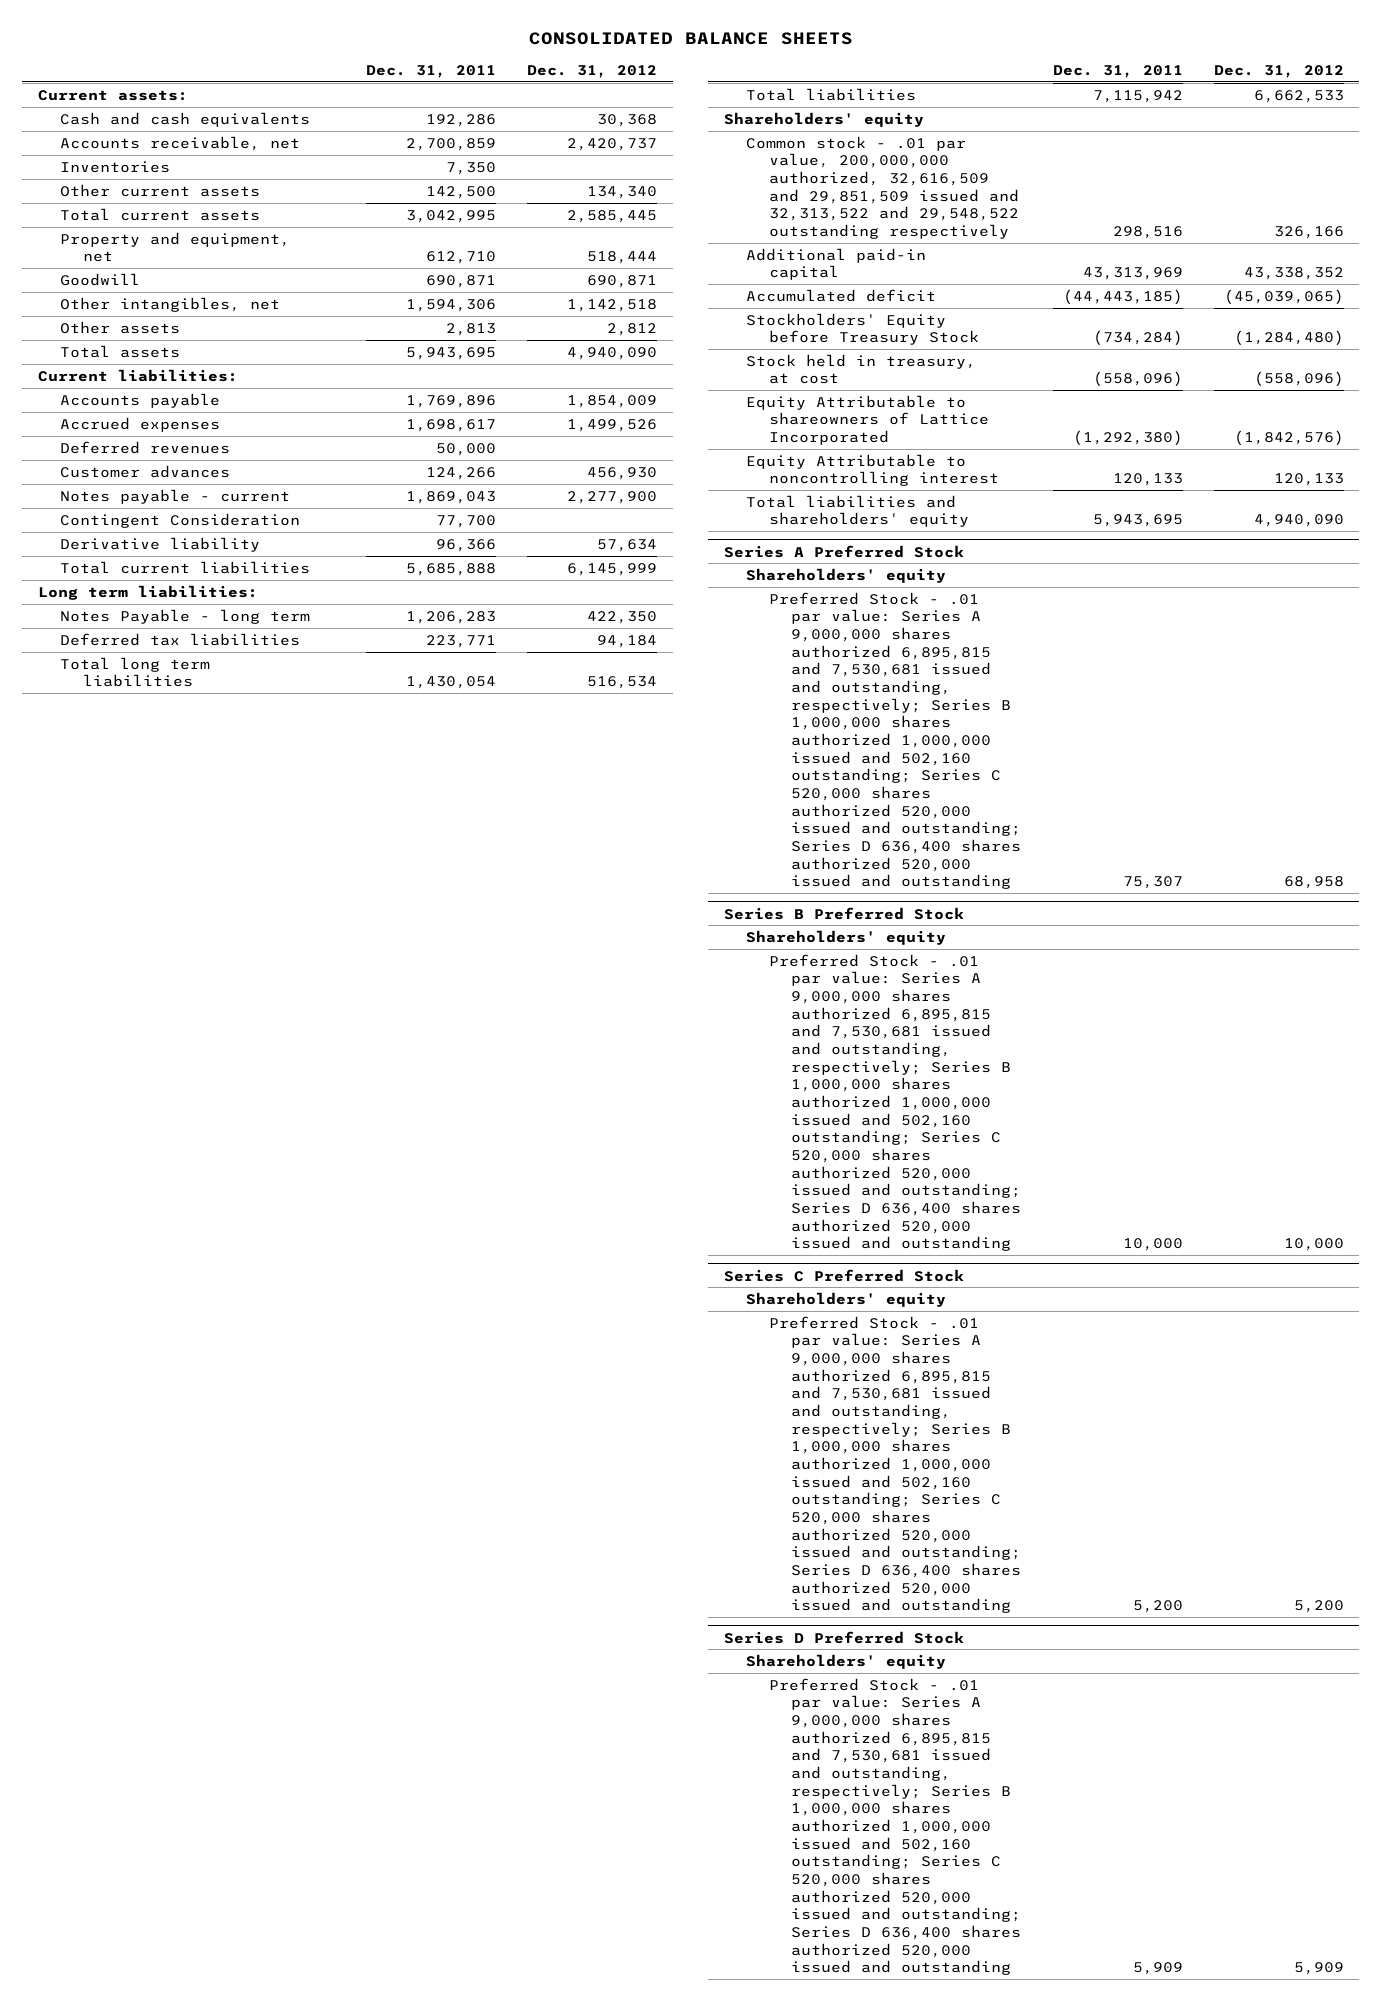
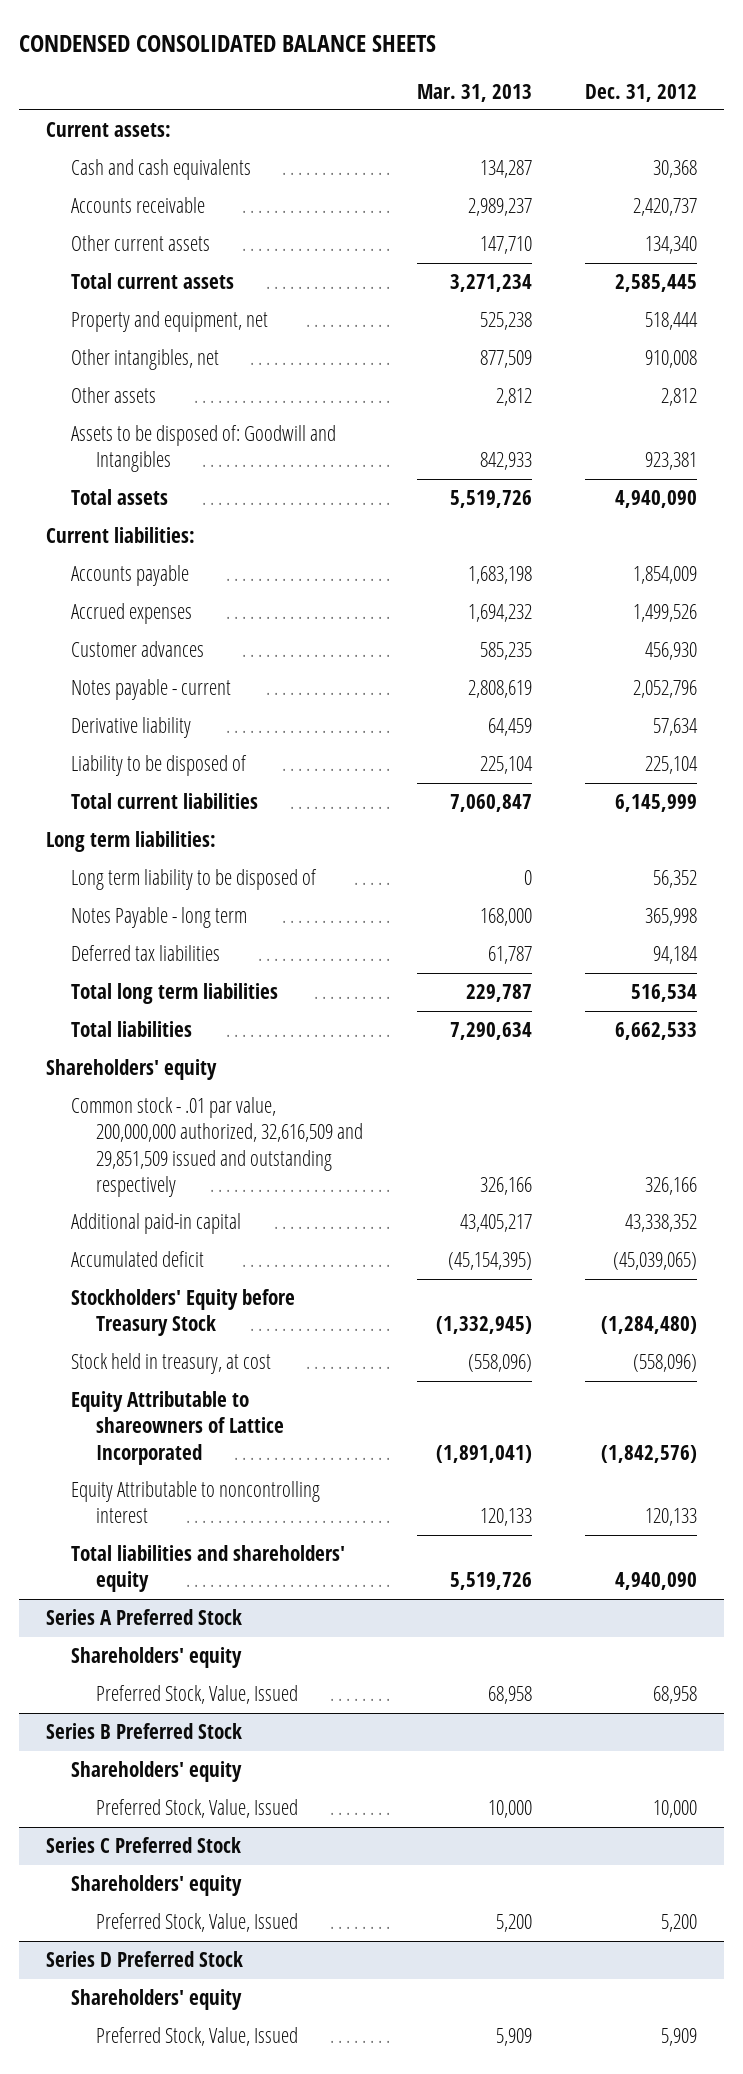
[528,32,853,46] CONSOLIDATED BALANCE SHEETS -> [19,34,437,52] CONDENSED CONSOLIDATED BALANCE SHEETS
[366,65,497,79] Dec. 31, 2011 -> none
none -> [416,83,532,102] Mar. 31, 2013
[60,160,171,173] Inventories -> none
[60,135,301,151] Accounts receivable, net -> [71,197,206,214] Accounts receivable
[60,272,141,286] Goodwill -> none
[567,298,658,312] 1,142,518 -> [645,350,698,369] 910,008
none -> [71,425,337,473] Assets to be disposed of: Goodwill and Intangibles
[60,440,231,454] Deferred revenues -> none
[60,512,301,528] Contingent Consideration -> none
[567,490,658,504] 2,277,900 -> [633,680,698,699] 2,052,796
none -> [71,755,248,777] Liability to be disposed of
none -> [71,869,318,891] Long term liability to be disposed of
[587,610,658,624] 422,350 -> [645,908,698,927] 365,998
[746,135,1019,240] Common stock - .01 par value, 200,000,000 authorized, 32,616,509 and 29,851,509 issued and 32,313,522 and 29,548,522 outstanding respectively -> [71,1097,364,1197] Common stock - .01 par value, 200,000,000 authorized, 32,616,509 and 29,851,509 issued and outstanding respectively
[768,591,1022,890] Preferred Stock - .01 par value: Series A 9,000,000 shares authorized 6,895,815 and 7,530,681 issued and outstanding, respectively; Series B 1,000,000 shares authorized 1,000,000 issued and 502,160 outstanding; Series C 520,000 shares authorized 520,000 issued and outstanding; Series D 636,400 shares authorized 520,000 issued and outstanding -> [96,1685,299,1705] Preferred Stock, Value, Issued
[768,953,1022,1252] Preferred Stock - .01 par value: Series A 9,000,000 shares authorized 6,895,815 and 7,530,681 issued and outstanding, respectively; Series B 1,000,000 shares authorized 1,000,000 issued and 502,160 outstanding; Series C 520,000 shares authorized 520,000 issued and outstanding; Series D 636,400 shares authorized 520,000 issued and outstanding -> [96,1799,299,1819] Preferred Stock, Value, Issued
[768,1315,1022,1614] Preferred Stock - .01 par value: Series A 9,000,000 shares authorized 6,895,815 and 7,530,681 issued and outstanding, respectively; Series B 1,000,000 shares authorized 1,000,000 issued and 502,160 outstanding; Series C 520,000 shares authorized 520,000 issued and outstanding; Series D 636,400 shares authorized 520,000 issued and outstanding -> [96,1913,299,1933] Preferred Stock, Value, Issued
[768,1677,1022,1976] Preferred Stock - .01 par value: Series A 9,000,000 shares authorized 6,895,815 and 7,530,681 issued and outstanding, respectively; Series B 1,000,000 shares authorized 1,000,000 issued and 502,160 outstanding; Series C 520,000 shares authorized 520,000 issued and outstanding; Series D 636,400 shares authorized 520,000 issued and outstanding -> [96,2027,299,2047] Preferred Stock, Value, Issued

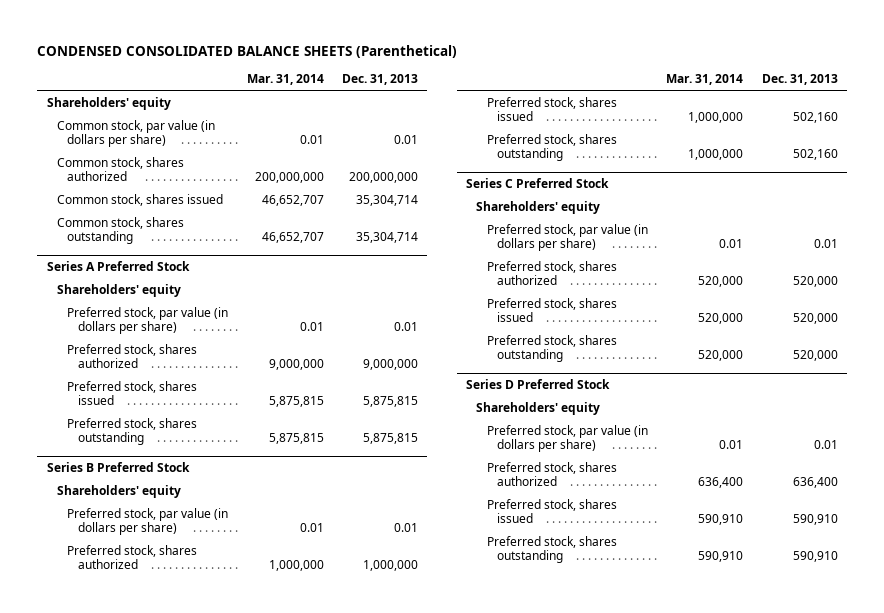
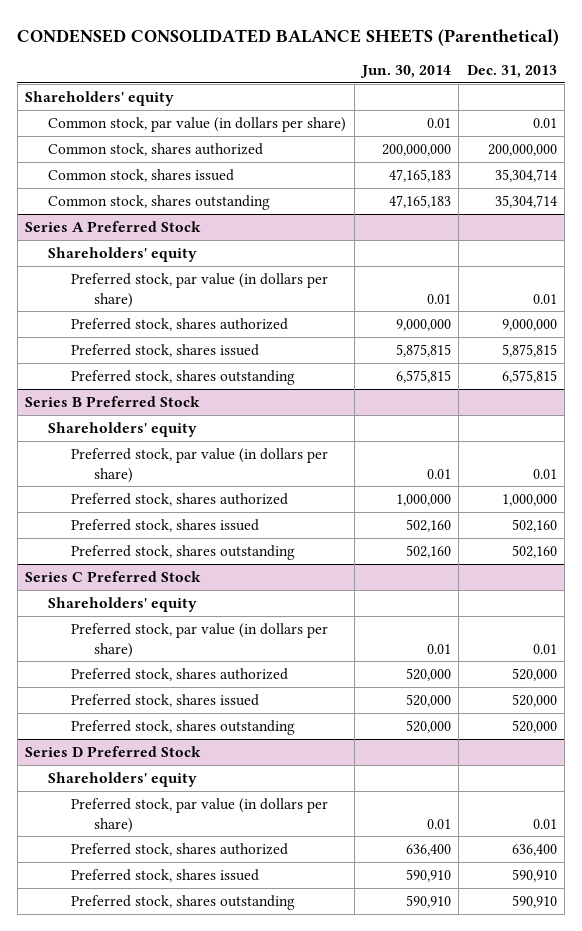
[246,74,324,86] Mar. 31, 2014 -> none
none -> [360,65,452,79] Jun. 30, 2014
[363,432,419,444] 5,875,815 -> [501,369,557,383] 6,575,815

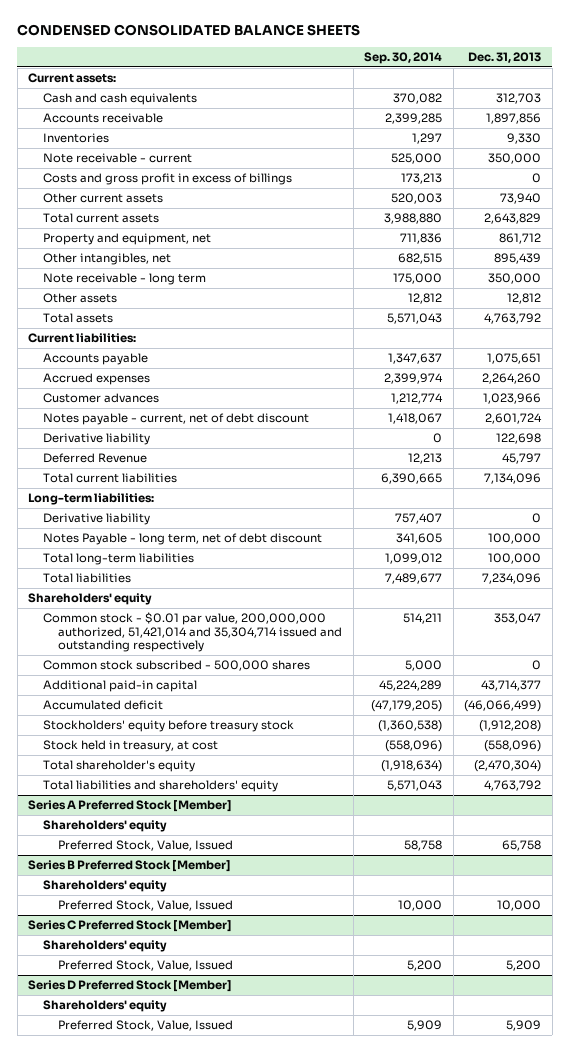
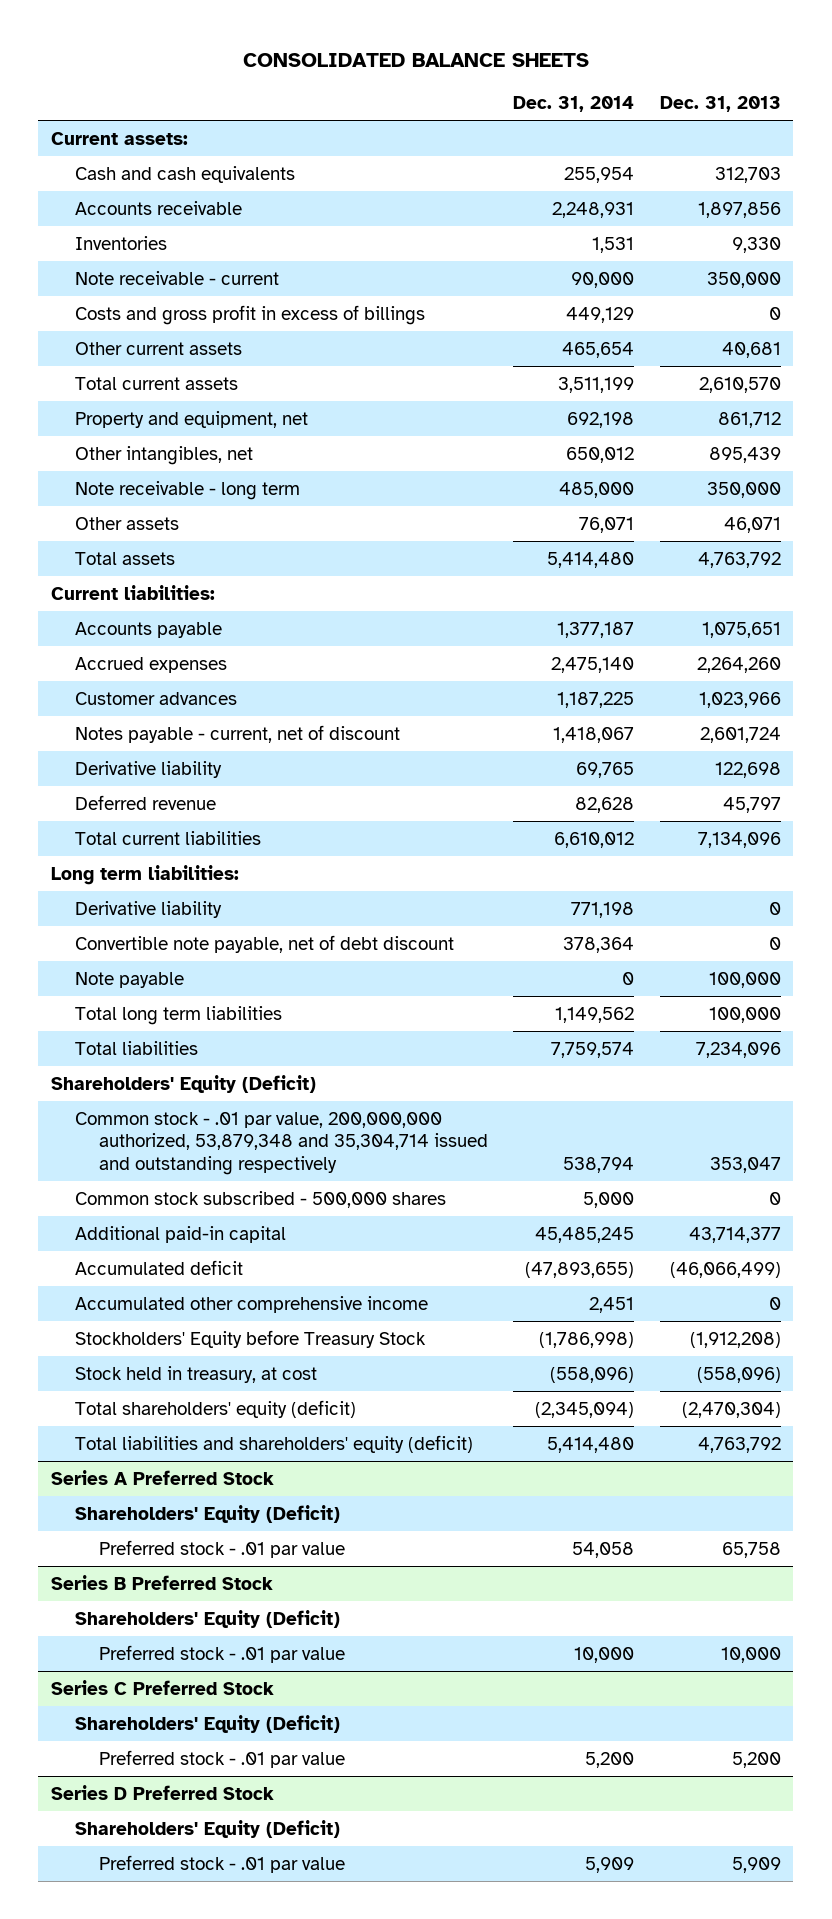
[17,24,361,37] CONDENSED CONSOLIDATED BALANCE SHEETS -> [242,52,589,67] CONSOLIDATED BALANCE SHEETS
[364,52,443,65] Sep. 30, 2014 -> none
none -> [513,95,635,112] Dec. 31, 2014
[500,193,542,205] 73,940 -> [721,341,781,358] 40,681
[484,213,542,225] 2,643,829 -> [698,376,781,393] 2,610,570
[507,293,542,305] 12,812 -> [723,516,781,533] 46,071
[43,413,310,426] Notes payable - current, net of debt discount -> [75,724,401,743] Notes payable - current, net of discount
[43,453,148,464] Deferred Revenue -> [75,794,217,810] Deferred revenue
[28,493,155,506] Long-term liabilities: -> [51,864,240,885] Long term liabilities:
none -> [75,934,455,953] Convertible note payable, net of debt discount
[43,533,323,546] Notes Payable - long term, net of debt discount -> [75,971,185,988] Note payable
[43,553,195,566] Total long-term liabilities -> [75,1005,283,1025] Total long term liabilities
[28,593,153,606] Shareholders' equity -> [51,1074,317,1093] Shareholders' Equity (Deficit)
[43,612,342,652] Common stock - $0.01 par value, 200,000,000 authorized, 51,421,014 and 35,304,714 issued and outstanding respectively -> [75,1111,488,1175] Common stock - .01 par value, 200,000,000 authorized, 53,879,348 and 35,304,714 issued and outstanding respectively
none -> [75,1295,429,1313] Accumulated other comprehensive income
[43,720,295,733] Stockholders' equity before treasury stock -> [75,1329,427,1348] Stockholders' Equity before Treasury Stock
[43,760,196,773] Total shareholder's equity -> [75,1399,357,1418] Total shareholders' equity (deficit)
[43,780,279,793] Total liabilities and shareholders' equity -> [75,1434,474,1453] Total liabilities and shareholders' equity (deficit)
[28,800,233,813] Series A Preferred Stock [Member] -> [51,1469,275,1485] Series A Preferred Stock
[43,820,168,833] Shareholders' equity -> [75,1504,341,1523] Shareholders' Equity (Deficit)
[57,840,233,852] Preferred Stock, Value, Issued -> [98,1539,345,1558] Preferred stock - .01 par value
[28,860,232,873] Series B Preferred Stock [Member] -> [51,1574,274,1590] Series B Preferred Stock
[43,880,168,893] Shareholders' equity -> [75,1609,341,1628] Shareholders' Equity (Deficit)
[57,900,233,912] Preferred Stock, Value, Issued -> [98,1644,345,1663] Preferred stock - .01 par value
[28,920,233,933] Series C Preferred Stock [Member] -> [51,1679,275,1695] Series C Preferred Stock
[43,940,168,953] Shareholders' equity -> [75,1714,341,1733] Shareholders' Equity (Deficit)
[57,960,233,972] Preferred Stock, Value, Issued -> [98,1749,345,1768] Preferred stock - .01 par value
[28,980,233,993] Series D Preferred Stock [Member] -> [51,1784,275,1800] Series D Preferred Stock
[43,1000,168,1013] Shareholders' equity -> [75,1819,341,1838] Shareholders' Equity (Deficit)
[57,1020,233,1032] Preferred Stock, Value, Issued -> [98,1854,345,1873] Preferred stock - .01 par value

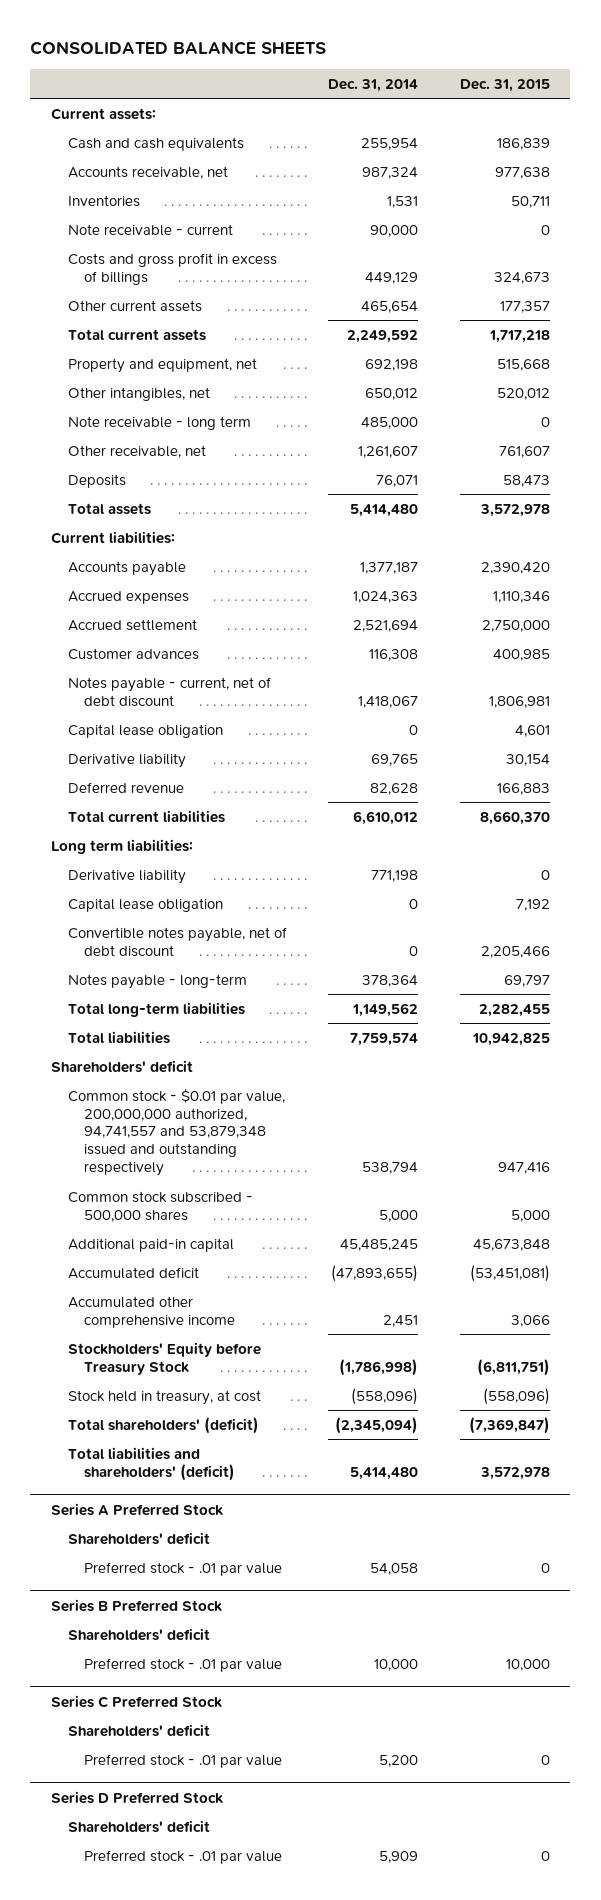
[659,95,781,112] Dec. 31, 2013 -> none
none -> [459,78,550,92] Dec. 31, 2015
[75,200,243,215] Accounts receivable -> [67,165,228,179] Accounts receivable, net
[552,201,635,218] 2,248,931 -> [362,166,419,179] 987,324
[558,376,635,393] 3,511,199 -> [347,329,419,343] 2,249,592
none -> [67,444,206,458] Other receivable, net
[75,516,180,530] Other assets -> [67,473,126,488] Deposits
[551,656,635,673] 2,475,140 -> [353,590,419,603] 1,024,363
none -> [67,618,197,631] Accrued settlement
[557,691,635,708] 1,187,225 -> [369,648,419,661] 116,308
[75,724,401,743] Notes payable - current, net of discount -> [67,676,271,707] Notes payable - current, net of debt discount
none -> [67,723,223,738] Capital lease obligation
none -> [67,897,223,912] Capital lease obligation
[75,934,455,953] Convertible note payable, net of debt discount -> [67,926,287,957] Convertible notes payable, net of debt discount
[563,936,635,953] 378,364 -> [409,945,419,956] 0
[75,971,185,988] Note payable -> [67,973,247,989] Notes payable - long-term
[622,971,635,985] 0 -> [362,974,419,987] 378,364
[75,1005,283,1025] Total long term liabilities -> [67,1001,245,1017] Total long-term liabilities
[51,1074,317,1093] Shareholders' Equity (Deficit) -> [51,1059,194,1073] Shareholders' deficit
[75,1111,488,1175] Common stock - .01 par value, 200,000,000 authorized, 53,879,348 and 35,304,714 issued and outstanding respectively -> [67,1088,285,1177] Common stock - $0.01 par value, 200,000,000 authorized, 94,741,557 and 53,879,348 issued and outstanding respectively
[75,1399,357,1418] Total shareholders' equity (deficit) -> [67,1416,259,1434] Total shareholders' (deficit)
[75,1434,474,1453] Total liabilities and shareholders' equity (deficit) -> [67,1446,236,1481] Total liabilities and shareholders' (deficit)
[75,1504,341,1523] Shareholders' Equity (Deficit) -> [67,1531,210,1545] Shareholders' deficit
[75,1609,341,1628] Shareholders' Equity (Deficit) -> [67,1627,210,1641] Shareholders' deficit
[75,1714,341,1733] Shareholders' Equity (Deficit) -> [67,1723,210,1737] Shareholders' deficit
[75,1819,341,1838] Shareholders' Equity (Deficit) -> [67,1819,210,1833] Shareholders' deficit

